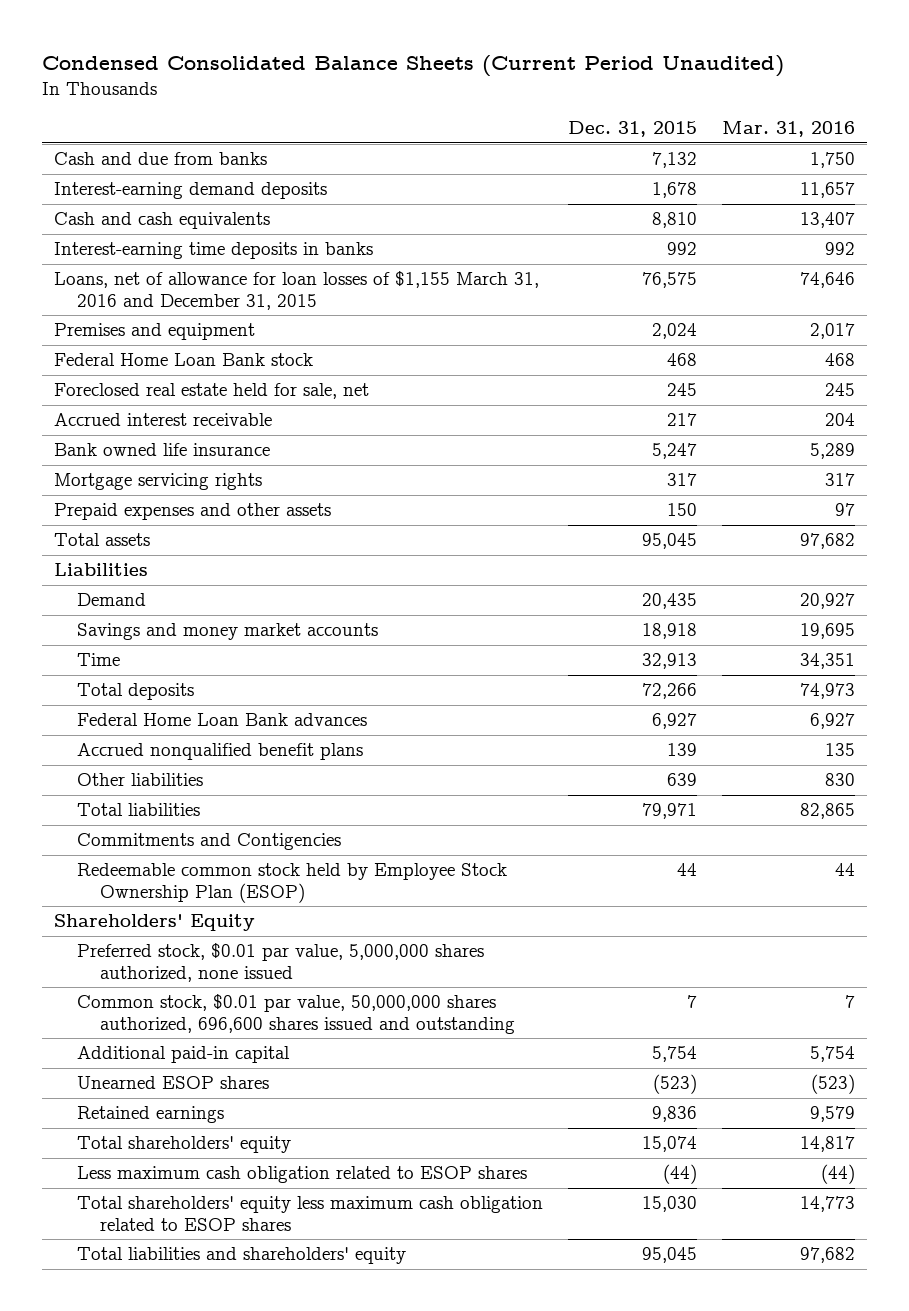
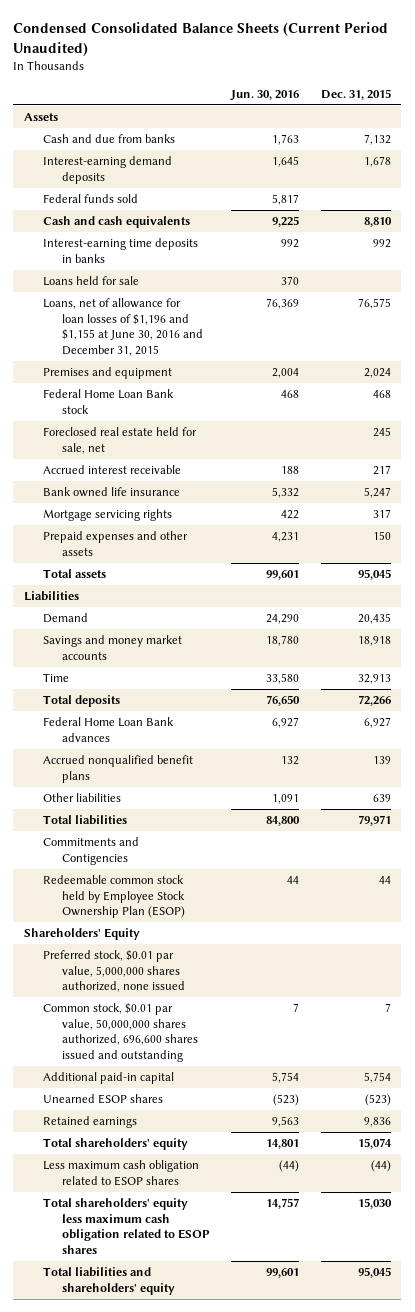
[721,121,855,138] Mar. 31, 2016 -> none
none -> [230,89,300,101] Jun. 30, 2016
none -> [24,113,59,122] Assets
none -> [43,194,139,204] Federal funds sold
none -> [43,276,140,287] Loans held for sale
[54,271,540,310] Loans, net of allowance for loan losses of $1,155 March 31, 2016 and December 31, 2015 -> [43,298,204,356] Loans, net of allowance for loan losses of $1,196 and $1,155 at June 30, 2016 and December 31, 2015

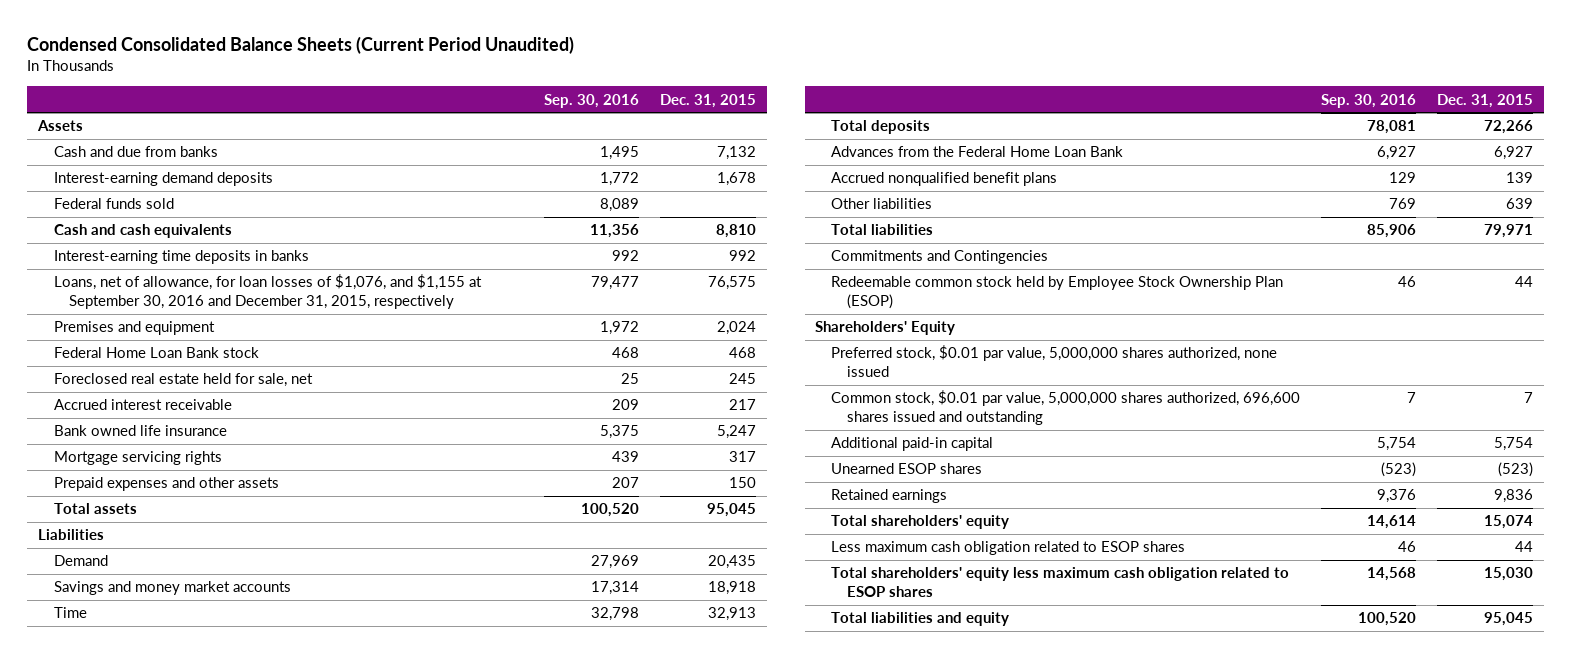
[230,89,300,101] Jun. 30, 2016 -> none
none -> [543,93,639,108] Sep. 30, 2016
[43,276,140,287] Loans held for sale -> none
[43,298,204,356] Loans, net of allowance for loan losses of $1,196 and $1,155 at June 30, 2016 and December 31, 2015 -> [53,274,482,310] Loans, net of allowance, for loan losses of $1,076, and $1,155 at September 30, 2016 and December 31, 2015, respectively
[43,717,175,742] Federal Home Loan Bank advances -> [830,146,1123,158] Advances from the Federal Home Loan Bank
[43,837,140,865] Commitments and Contigencies -> [830,250,1048,265] Commitments and Contingencies
[43,1003,199,1062] Common stock, $0.01 par value, 50,000,000 shares authorized, 696,600 shares issued and outstanding -> [830,390,1300,426] Common stock, $0.01 par value, 5,000,000 shares authorized, 696,600 shares issued and outstanding
[370,1160,391,1173] (44) -> [1515,541,1534,553] 44
[43,1267,176,1295] Total liabilities and shareholders' equity -> [830,612,1009,627] Total liabilities and equity

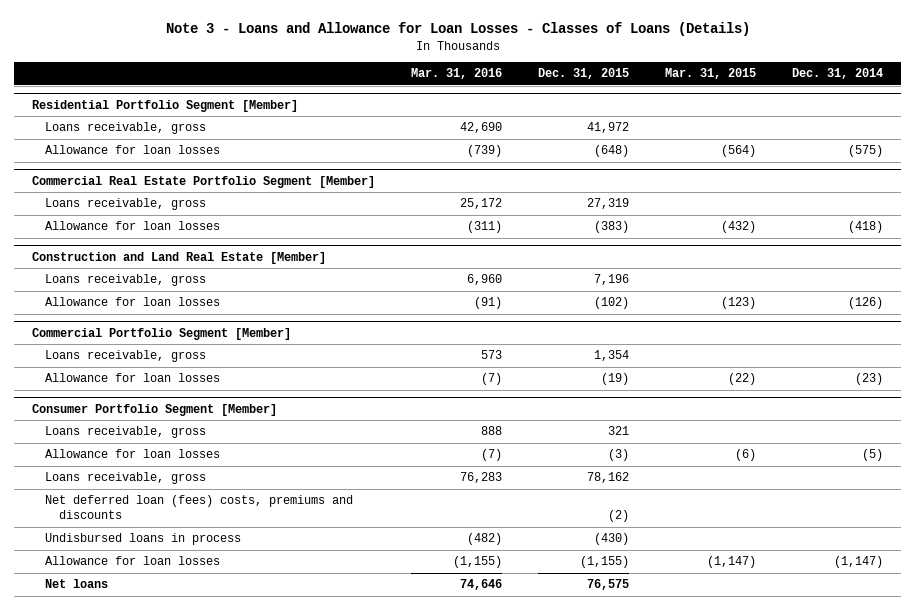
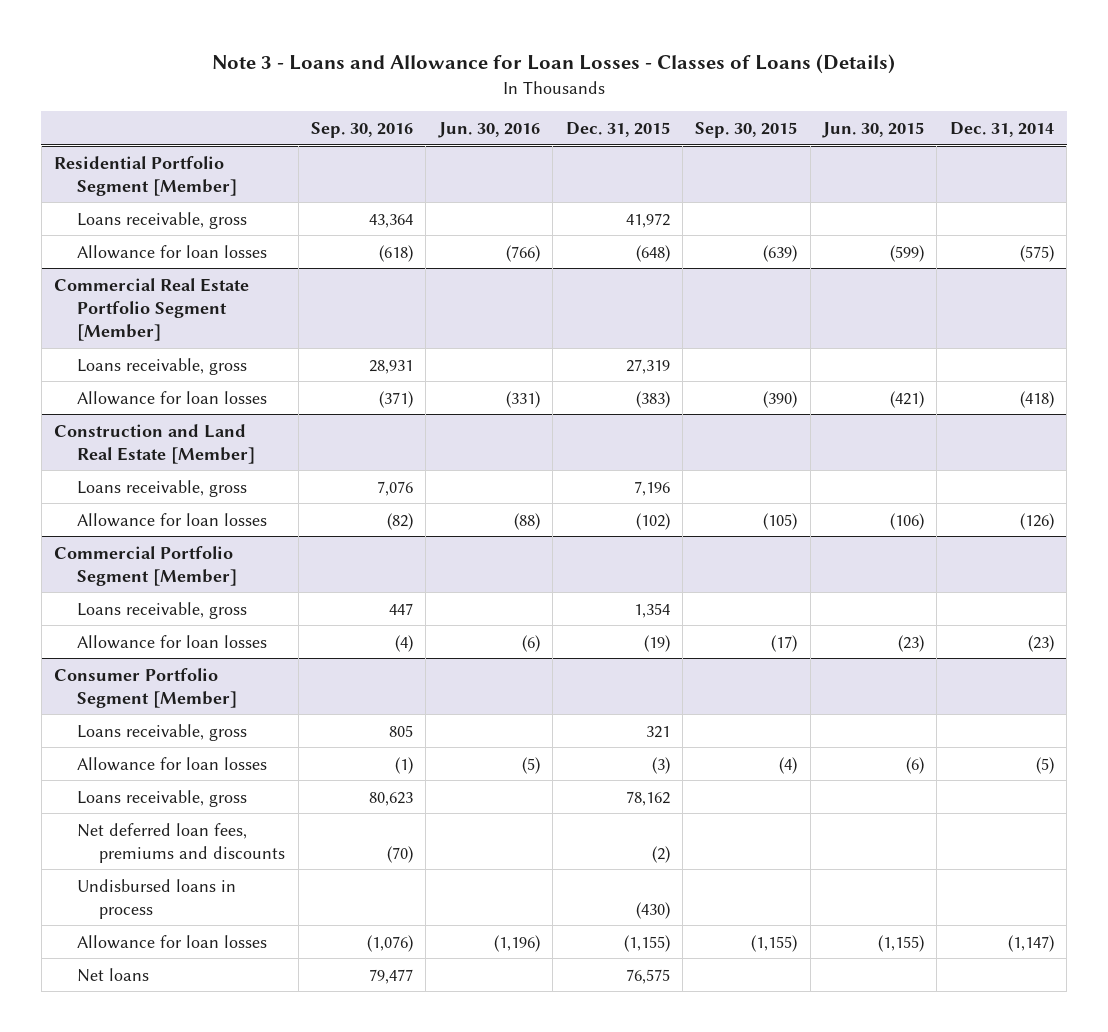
[411,68,503,80] Mar. 31, 2016 -> none
[664,68,756,80] Mar. 31, 2015 -> none
none -> [311,122,414,139] Sep. 30, 2016
none -> [437,122,540,139] Jun. 30, 2016
none -> [695,122,798,139] Sep. 30, 2015
none -> [821,122,924,139] Jun. 30, 2015
[45,495,354,520] Net deferred loan (fees) costs, premiums and discounts -> [76,822,286,863] Net deferred loan fees, premiums and discounts

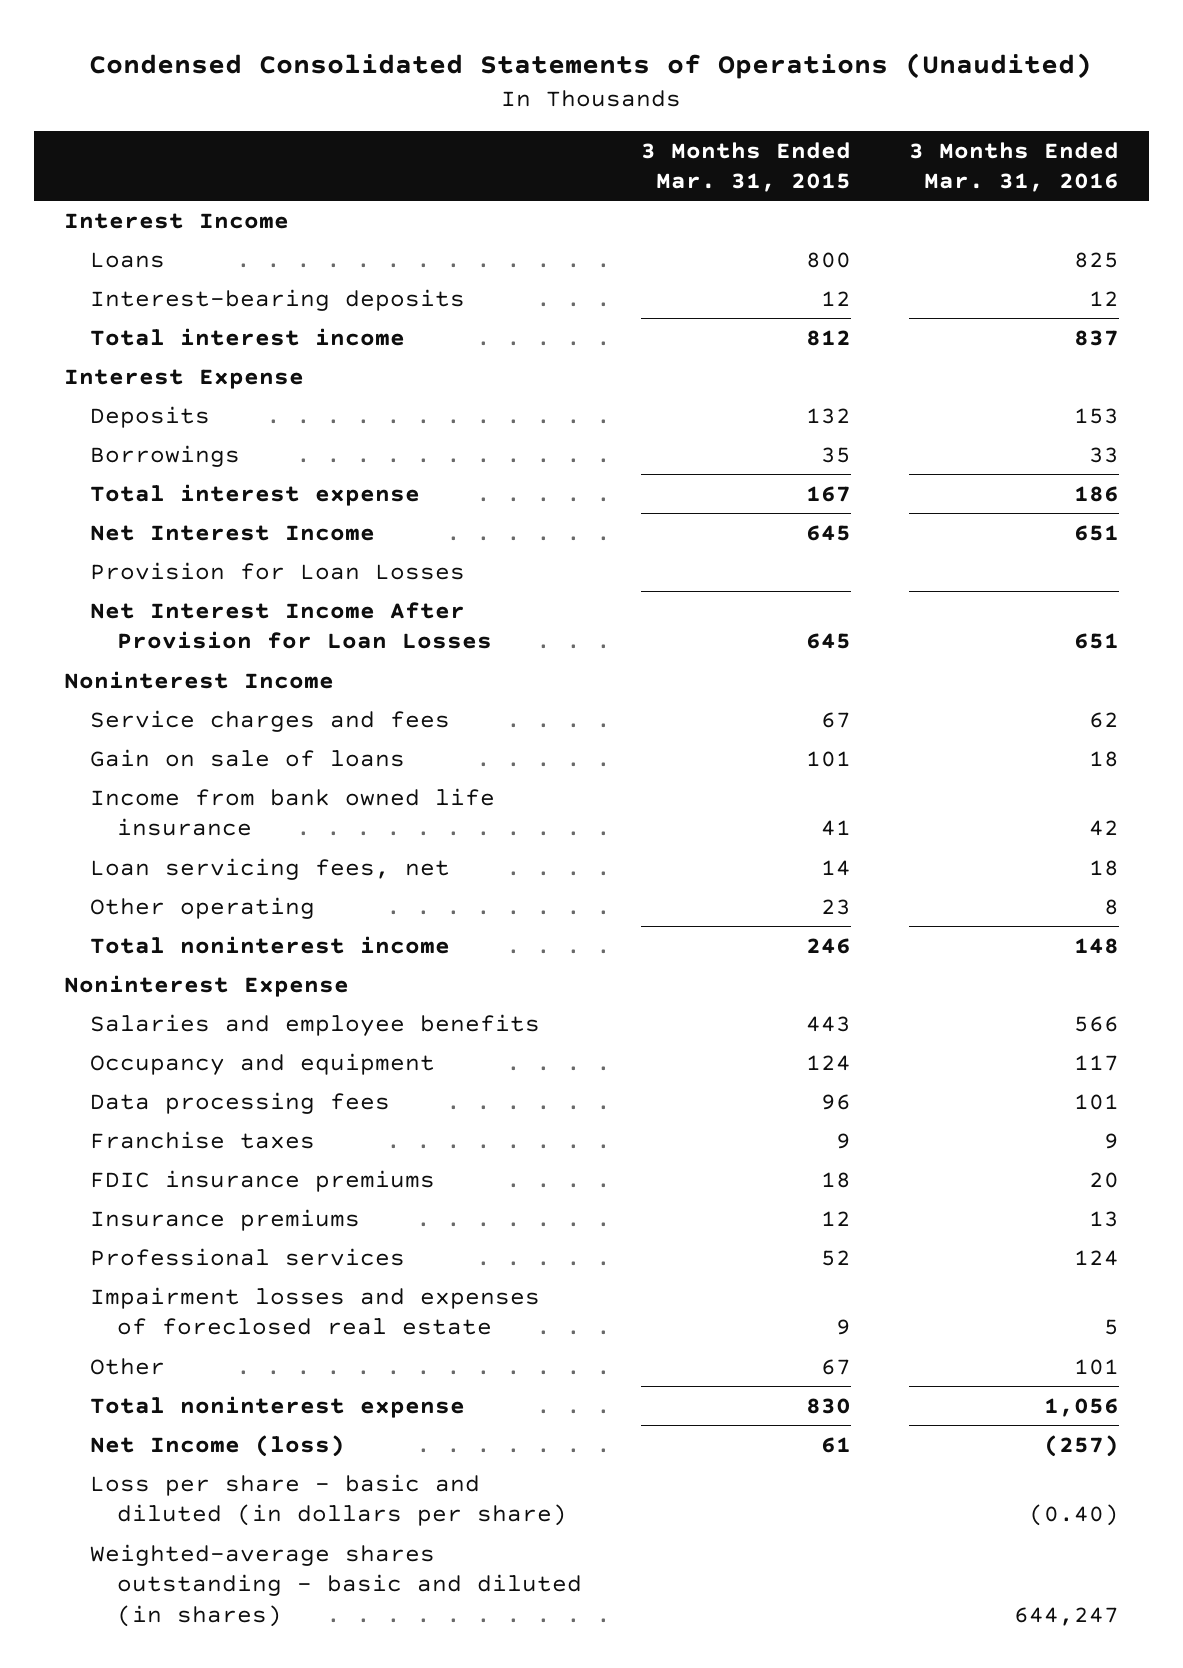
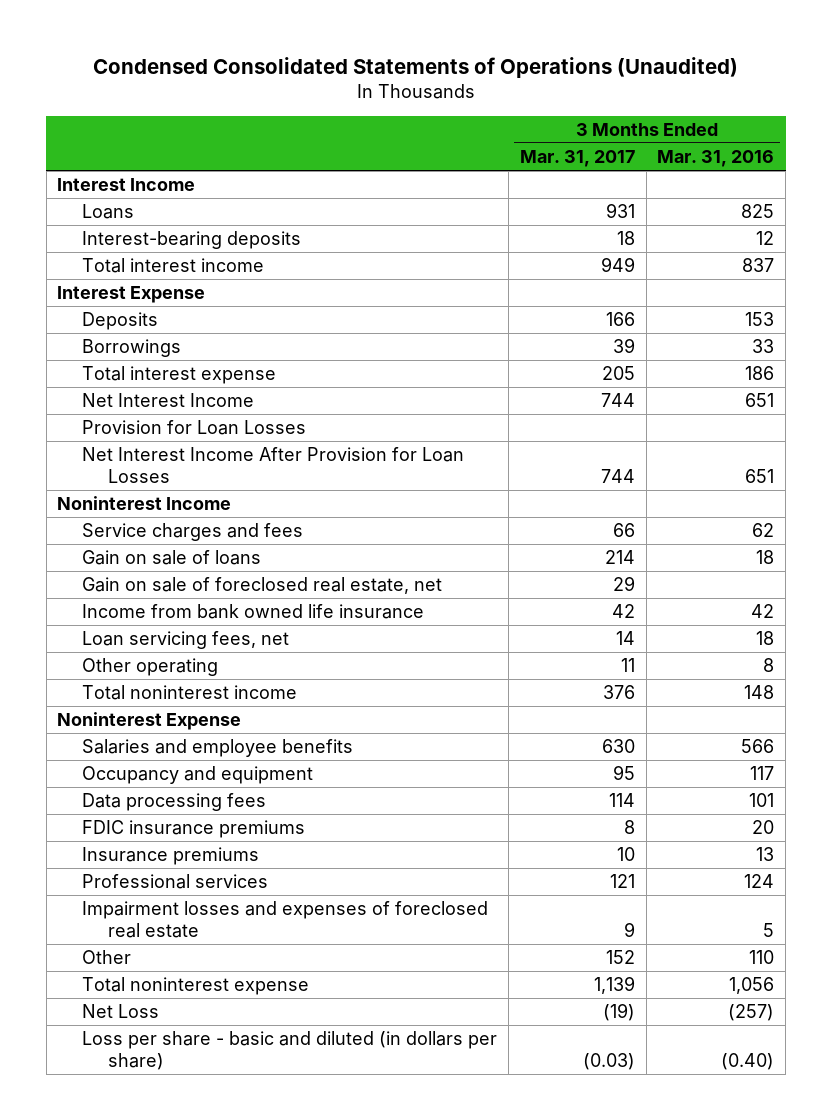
[640,141,851,193] 3 Months Ended Mar. 31, 2015 -> none
none -> [519,150,635,168] Mar. 31, 2017
none -> [82,577,443,595] Gain on sale of foreclosed real estate, net
[90,1130,316,1149] Franchise taxes -> none
[1074,1358,1120,1375] 101 -> [749,950,775,965] 110
[90,1434,346,1457] Net Income (loss) -> [82,1004,160,1019] Net Loss
[90,1543,583,1627] Weighted-average shares outstanding - basic and diluted (in shares) -> none

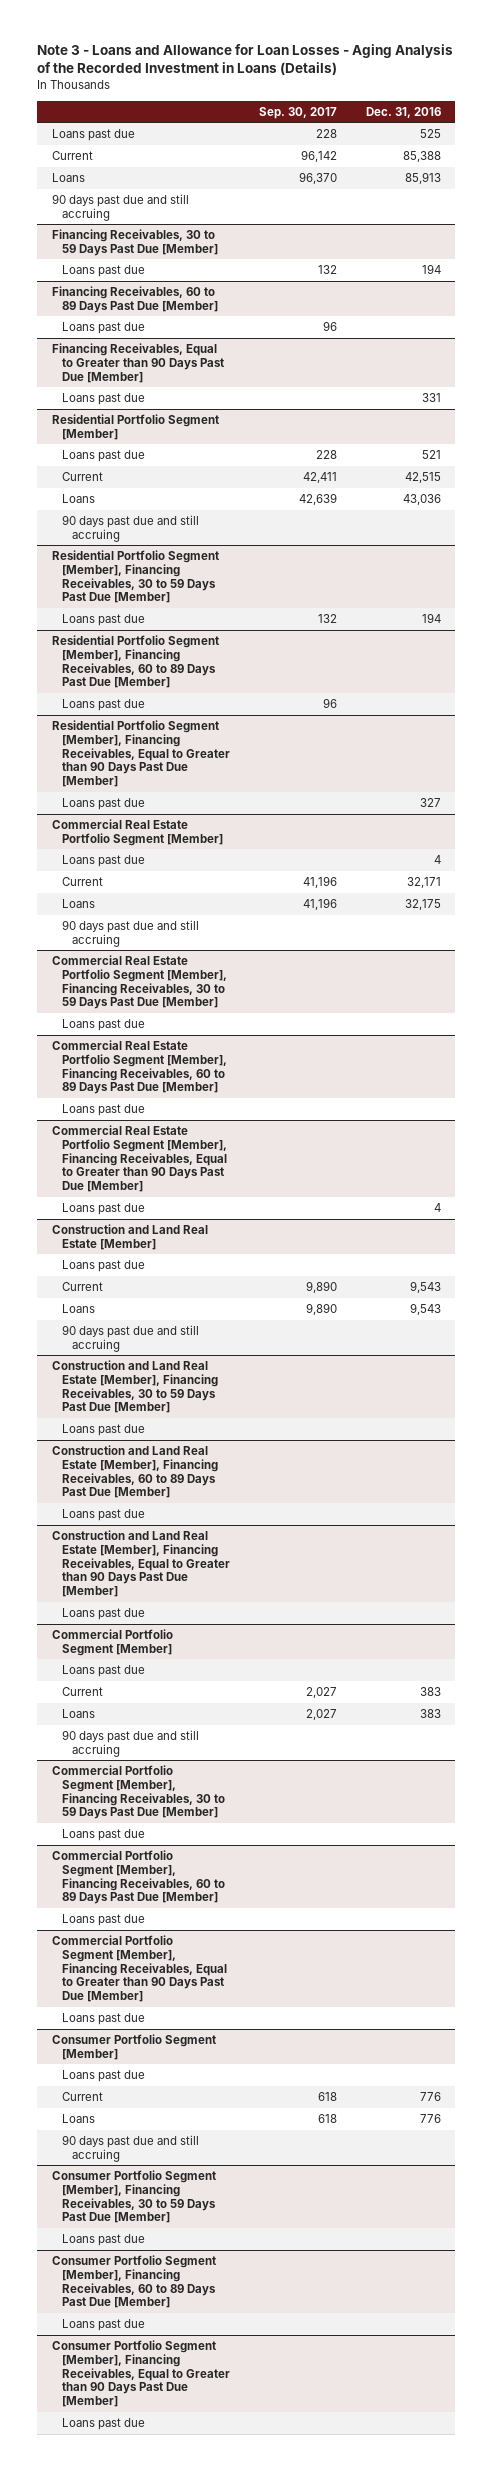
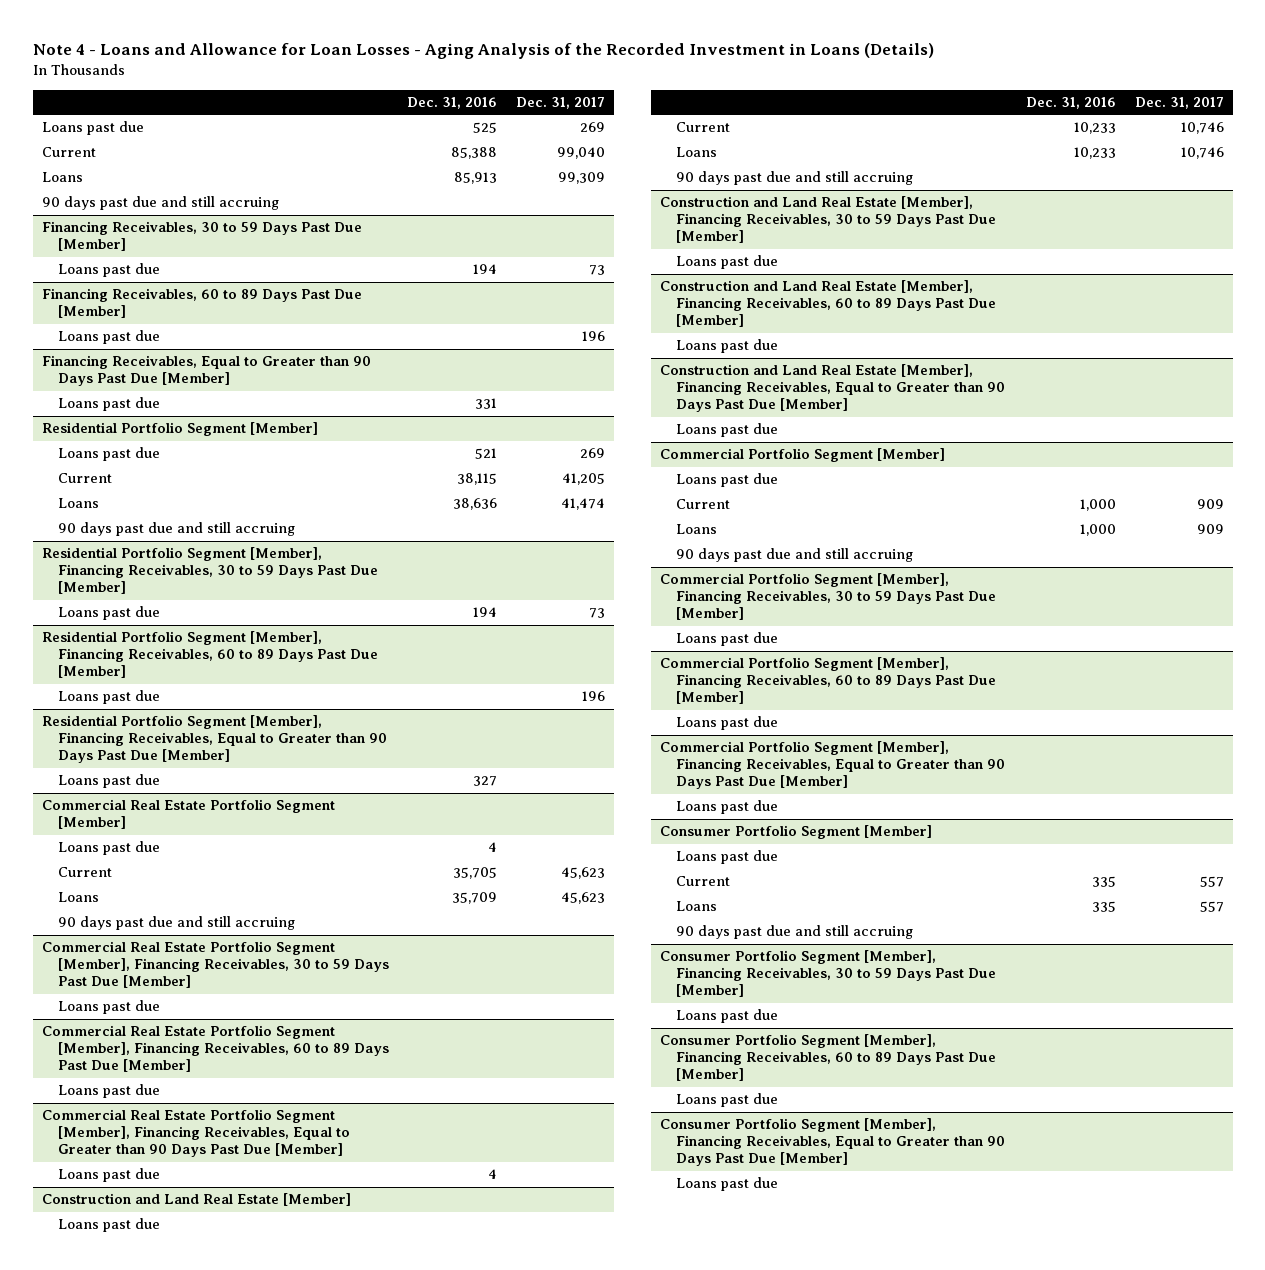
[37,44,454,76] Note 3 - Loans and Allowance for Loan Losses - Aging Analysis of the Recorded Investment in Loans (Details) -> [32,43,934,60] Note 4 - Loans and Allowance for Loan Losses - Aging Analysis of the Recorded Investment in Loans (Details)
[258,106,337,119] Sep. 30, 2017 -> none
none -> [516,96,606,109] Dec. 31, 2017
[404,472,441,484] 42,515 -> [457,473,498,486] 38,115
[402,494,441,506] 43,036 -> [453,498,498,511] 38,636
[406,877,441,889] 32,171 -> [453,867,498,880] 35,705
[404,899,441,911] 32,175 -> [452,892,498,905] 35,709
[409,1281,441,1294] 9,543 -> [1073,122,1116,135] 10,233
[409,1303,441,1316] 9,543 -> [1073,147,1116,160] 10,233
[419,1687,441,1697] 383 -> [1079,499,1116,512] 1,000
[419,1709,441,1719] 383 -> [1079,524,1116,537] 1,000
[419,2092,441,2102] 776 -> [1091,876,1116,888] 335
[419,2114,441,2124] 776 -> [1091,901,1116,913] 335

